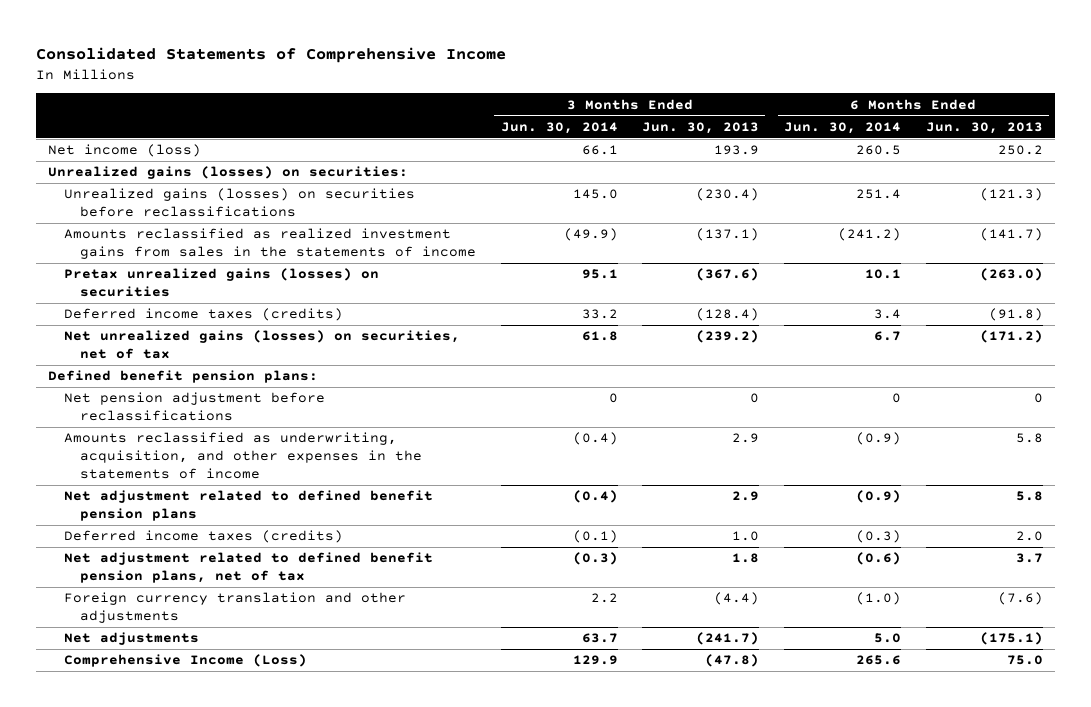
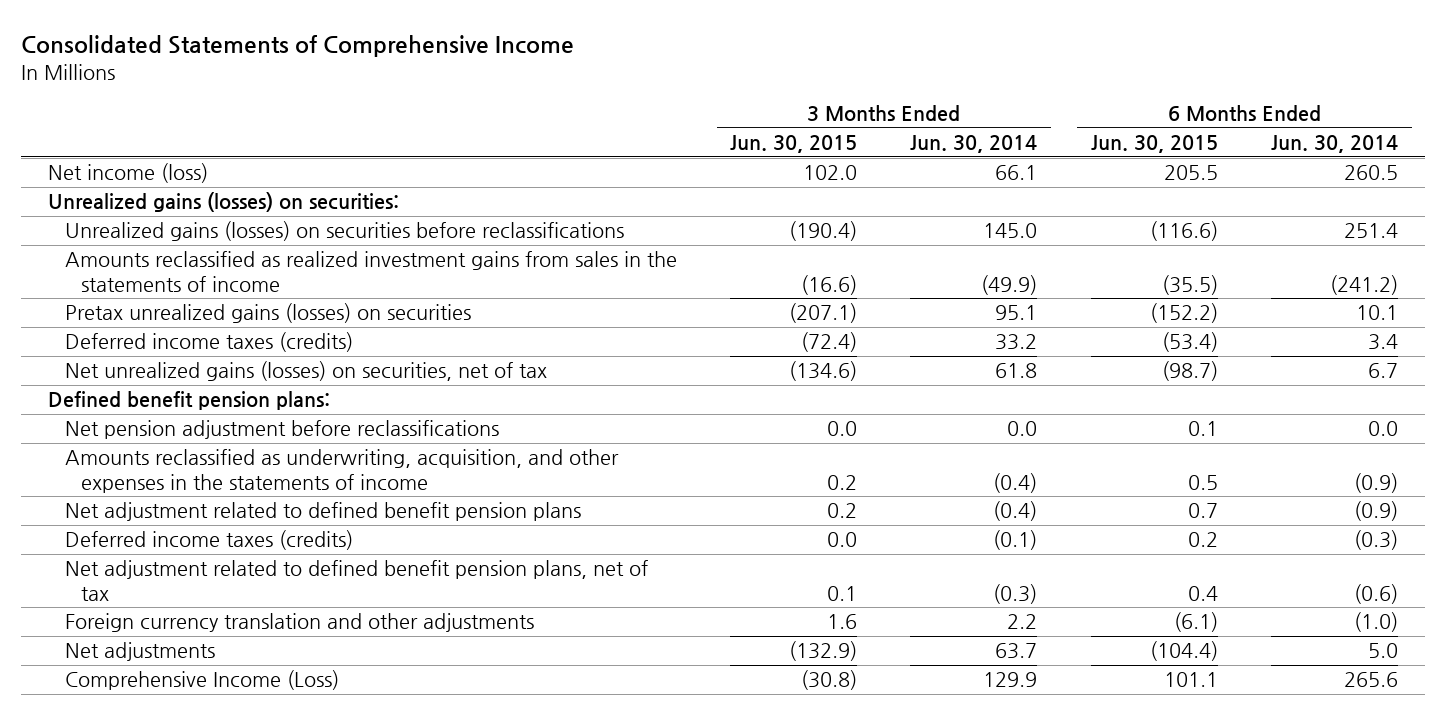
[642,121,760,134] Jun. 30, 2013 -> none
[925,121,1043,134] Jun. 30, 2013 -> none
none -> [729,135,857,154] Jun. 30, 2015
none -> [1090,135,1218,154] Jun. 30, 2015
[608,393,618,404] 0 -> [1007,421,1038,437] 0.0
[891,393,901,404] 0 -> [1368,421,1399,437] 0.0

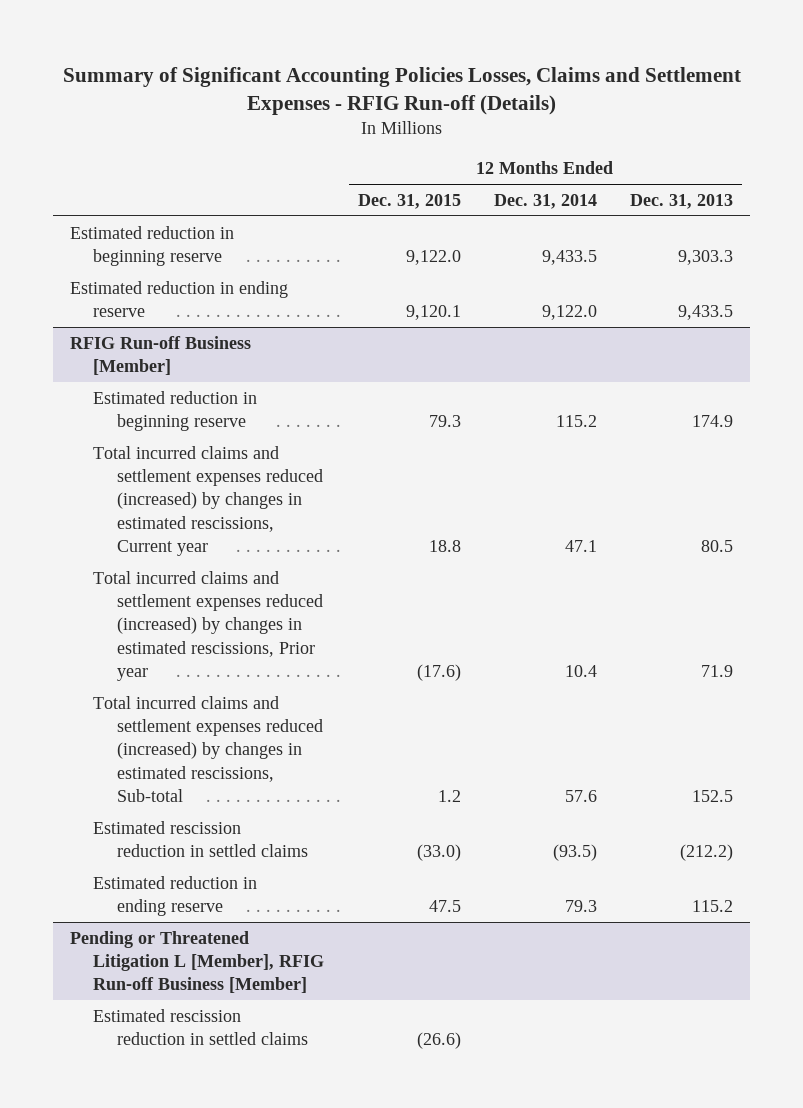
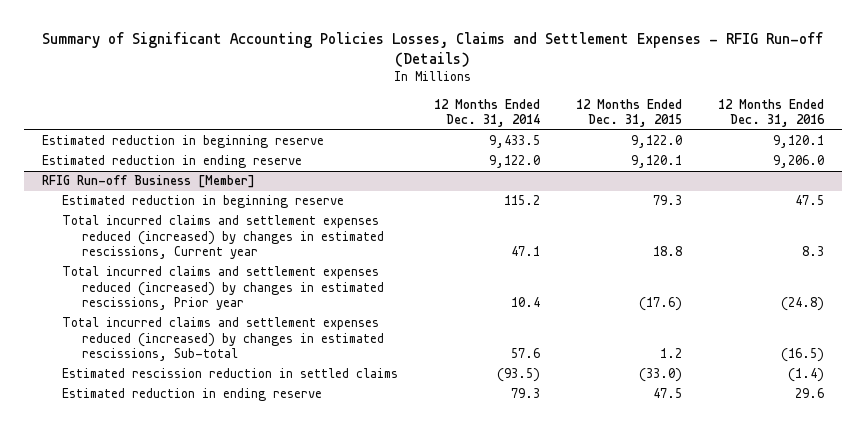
[630,193,734,209] Dec. 31, 2013 -> none
none -> [718,98,826,128] 12 Months Ended Dec. 31, 2016
[69,930,325,994] Pending or Threatened Litigation L [Member], RFIG Run-off Business [Member] -> none
[93,1008,308,1046] Estimated rescission reduction in settled claims -> none

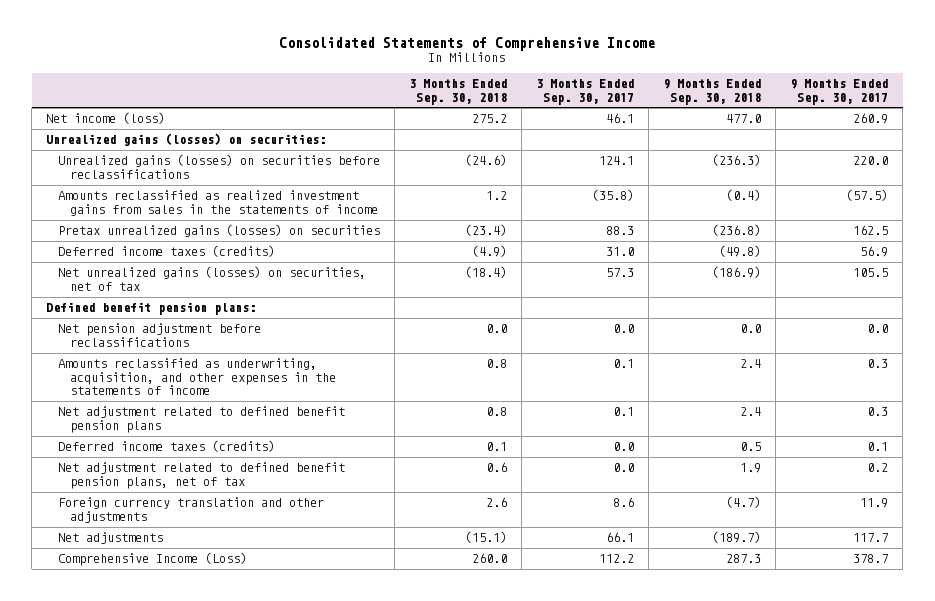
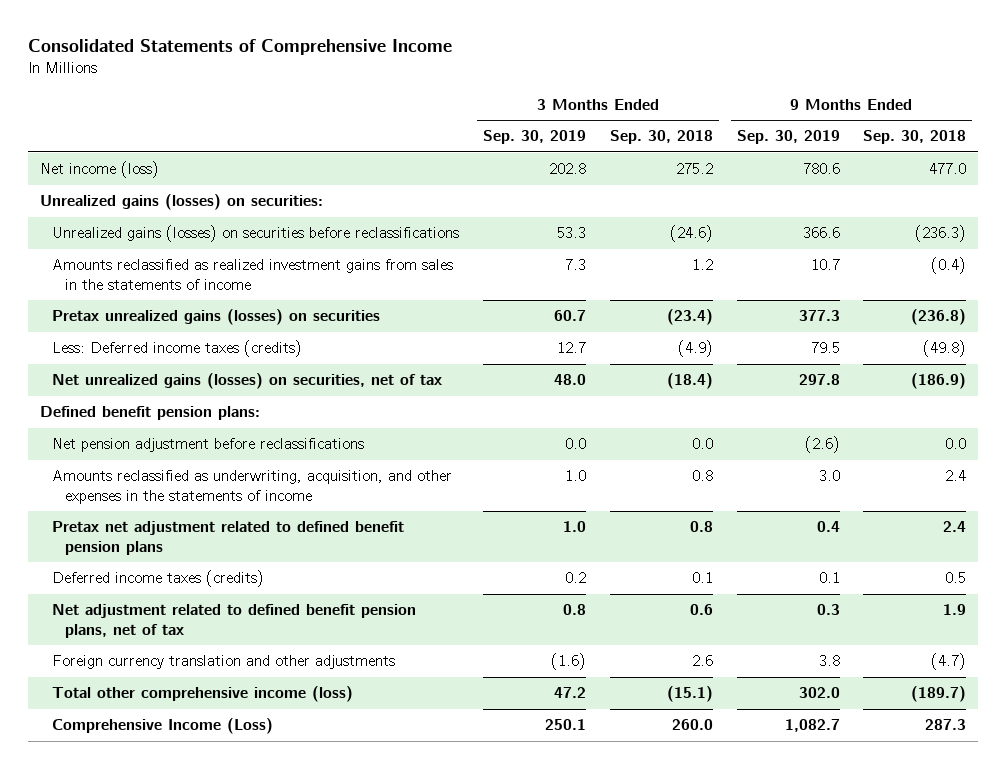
[536,79,635,105] 3 Months Ended Sep. 30, 2017 -> none
[790,79,889,105] 9 Months Ended Sep. 30, 2017 -> none
none -> [483,130,587,145] Sep. 30, 2019
none -> [736,130,840,145] Sep. 30, 2019
[58,245,276,258] Deferred income taxes (credits) -> [52,340,303,358] Less: Deferred income taxes (credits)
[58,406,346,433] Net adjustment related to defined benefit pension plans -> [52,521,405,555] Pretax net adjustment related to defined benefit pension plans
[58,532,164,545] Net adjustments -> [52,686,354,703] Total other comprehensive income (loss)

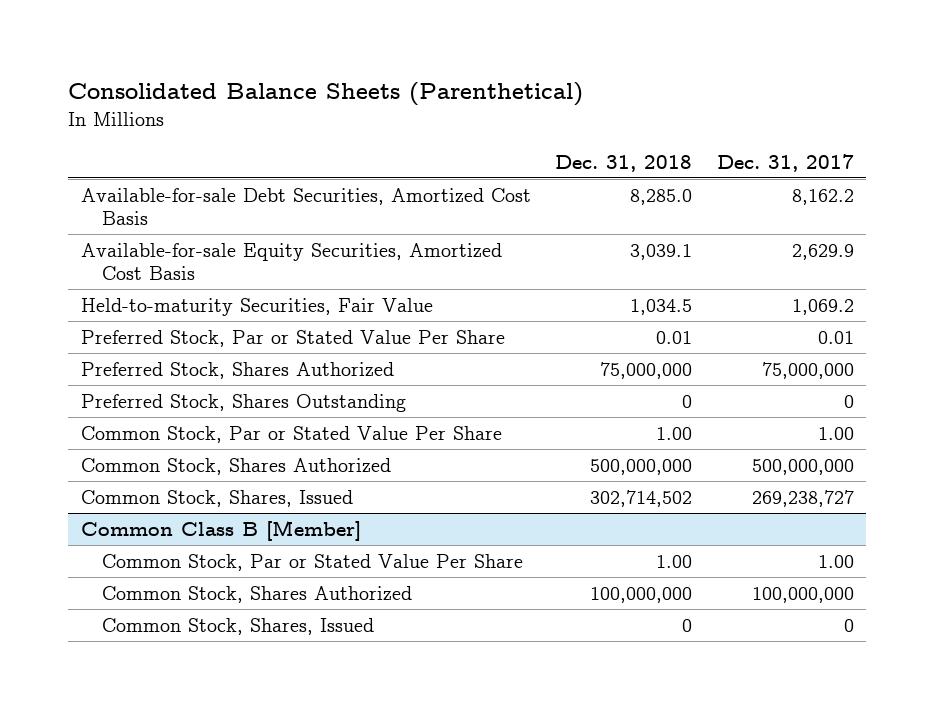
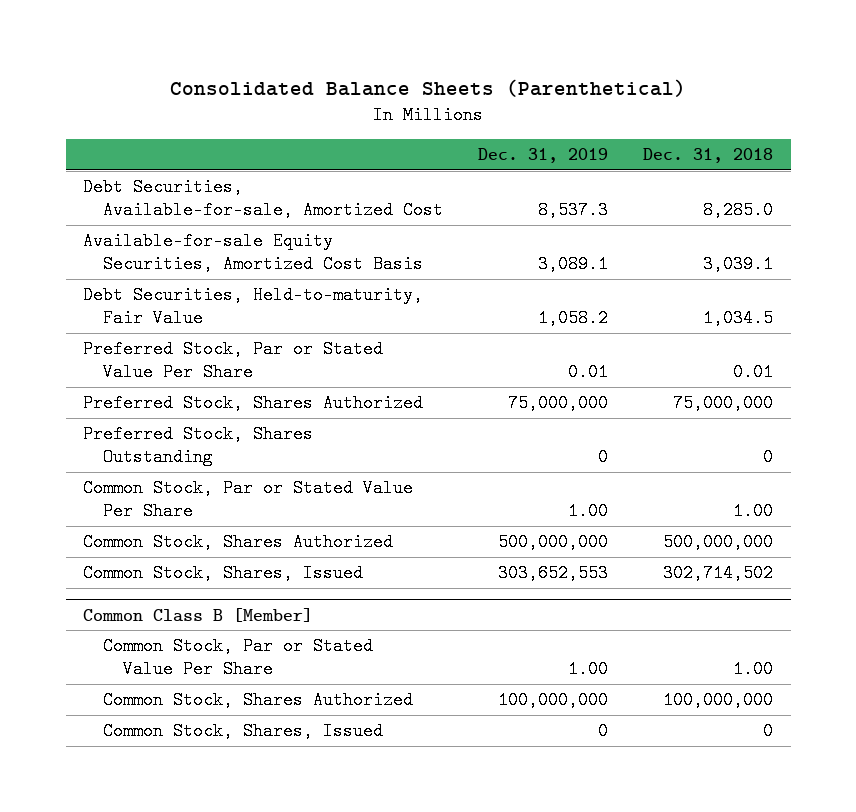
[716,154,854,173] Dec. 31, 2017 -> none
none -> [478,148,609,164] Dec. 31, 2019
[80,187,531,226] Available-for-sale Debt Securities, Amortized Cost Basis -> [83,178,443,219] Debt Securities, Available-for-sale, Amortized Cost
[80,297,433,316] Held-to-maturity Securities, Fair Value -> [83,286,424,327] Debt Securities, Held-to-maturity, Fair Value

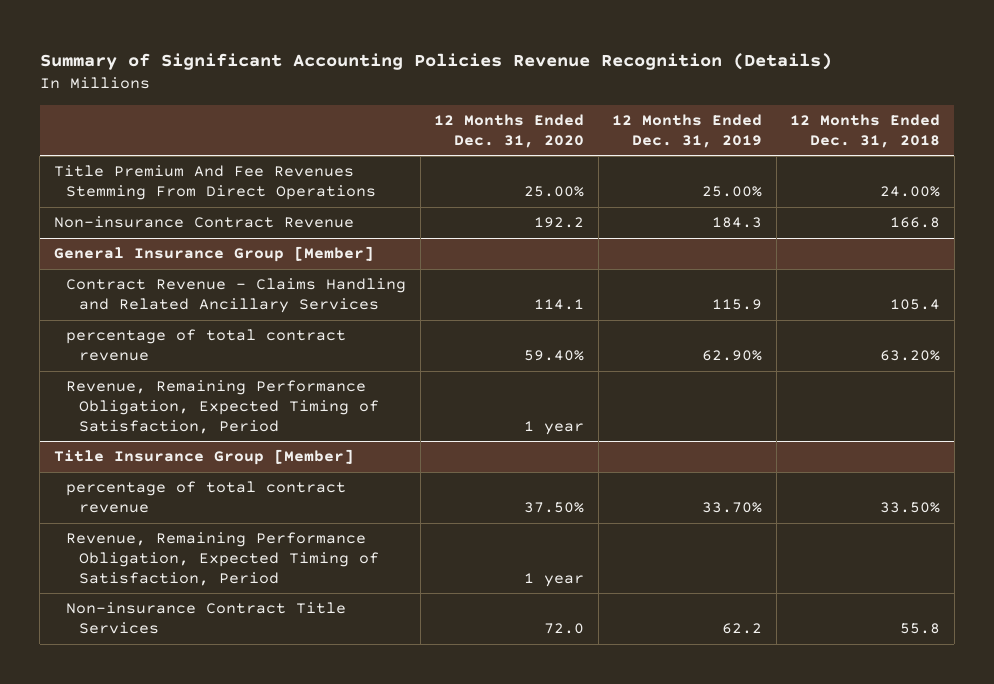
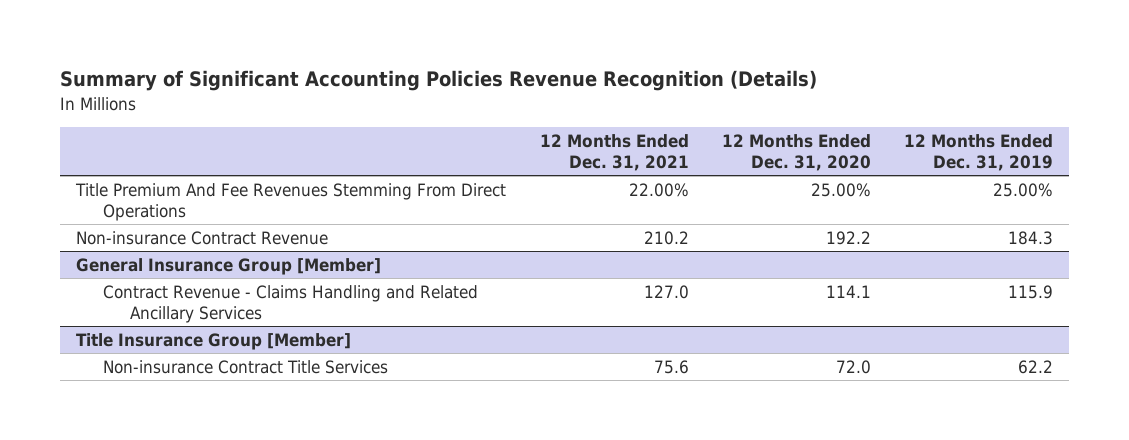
[790,113,941,148] 12 Months Ended Dec. 31, 2018 -> none
none -> [539,133,689,171] 12 Months Ended Dec. 31, 2021
[66,329,347,362] percentage of total contract revenue -> none
[66,380,379,434] Revenue, Remaining Performance Obligation, Expected Timing of Satisfaction, Period -> none
[66,481,347,514] percentage of total contract revenue -> none
[66,532,379,586] Revenue, Remaining Performance Obligation, Expected Timing of Satisfaction, Period -> none

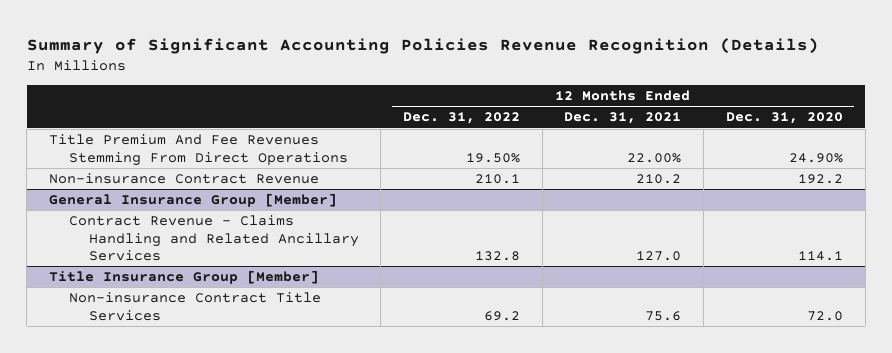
[903,133,1053,171] 12 Months Ended Dec. 31, 2019 -> none
none -> [403,112,521,125] Dec. 31, 2022
[810,182,871,197] 25.00% -> [788,152,843,163] 24.90%

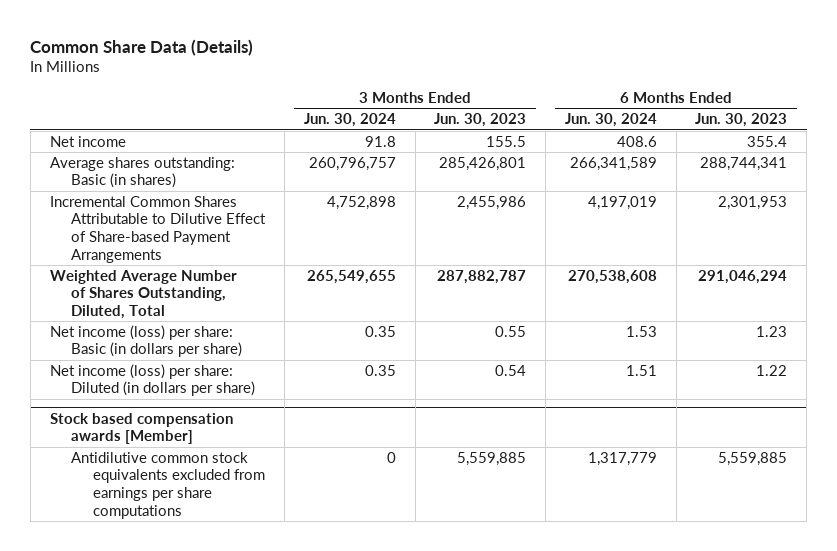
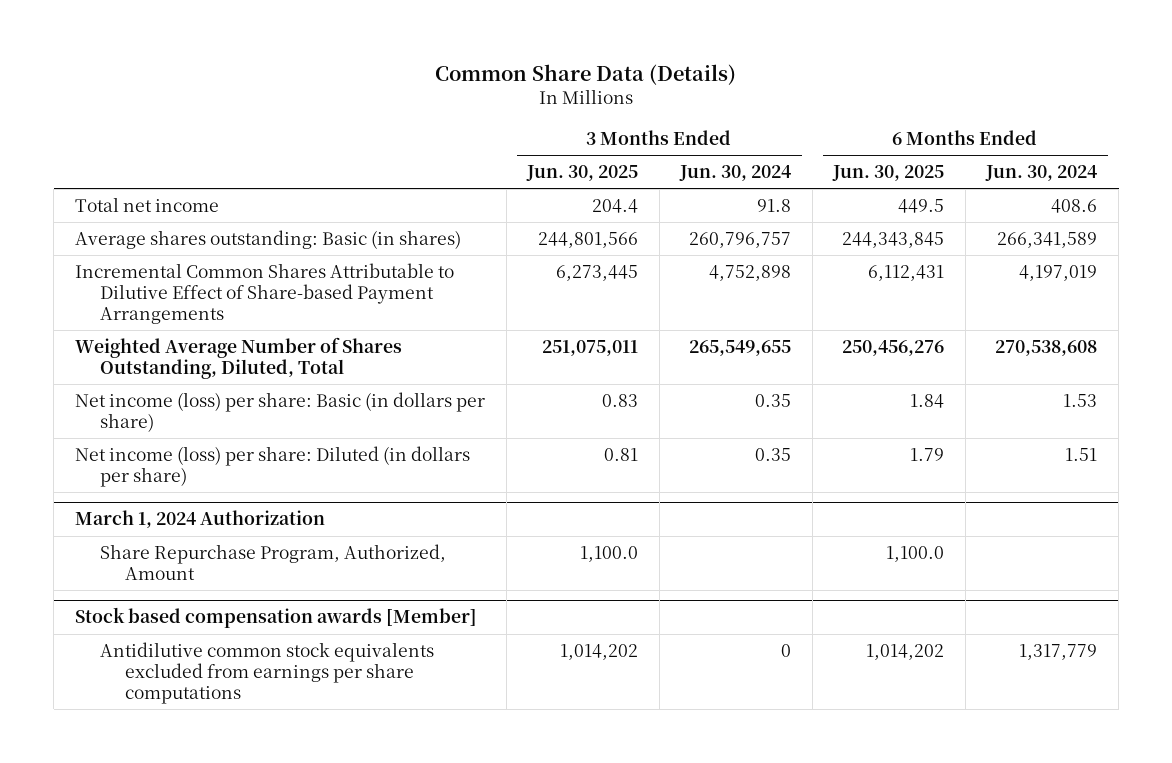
[434,113,527,128] Jun. 30, 2023 -> none
[695,113,788,128] Jun. 30, 2023 -> none
none -> [526,164,639,181] Jun. 30, 2025
none -> [832,164,945,181] Jun. 30, 2025
[49,135,126,147] Net income -> [75,196,220,212] Total net income
none -> [75,510,326,529] March 1, 2024 Authorization
none -> [99,543,446,580] Share Repurchase Program, Authorized, Amount

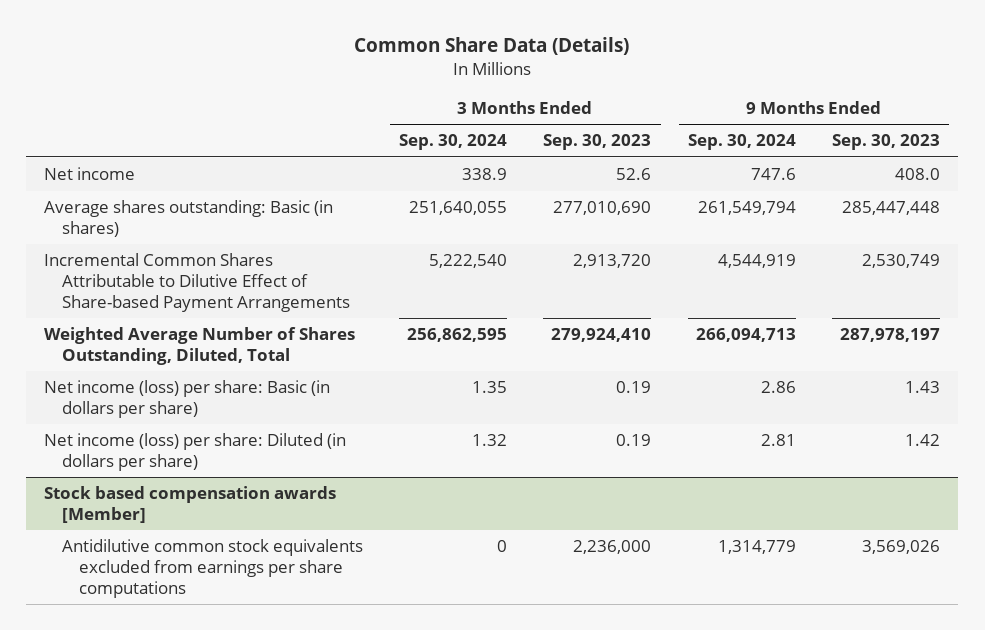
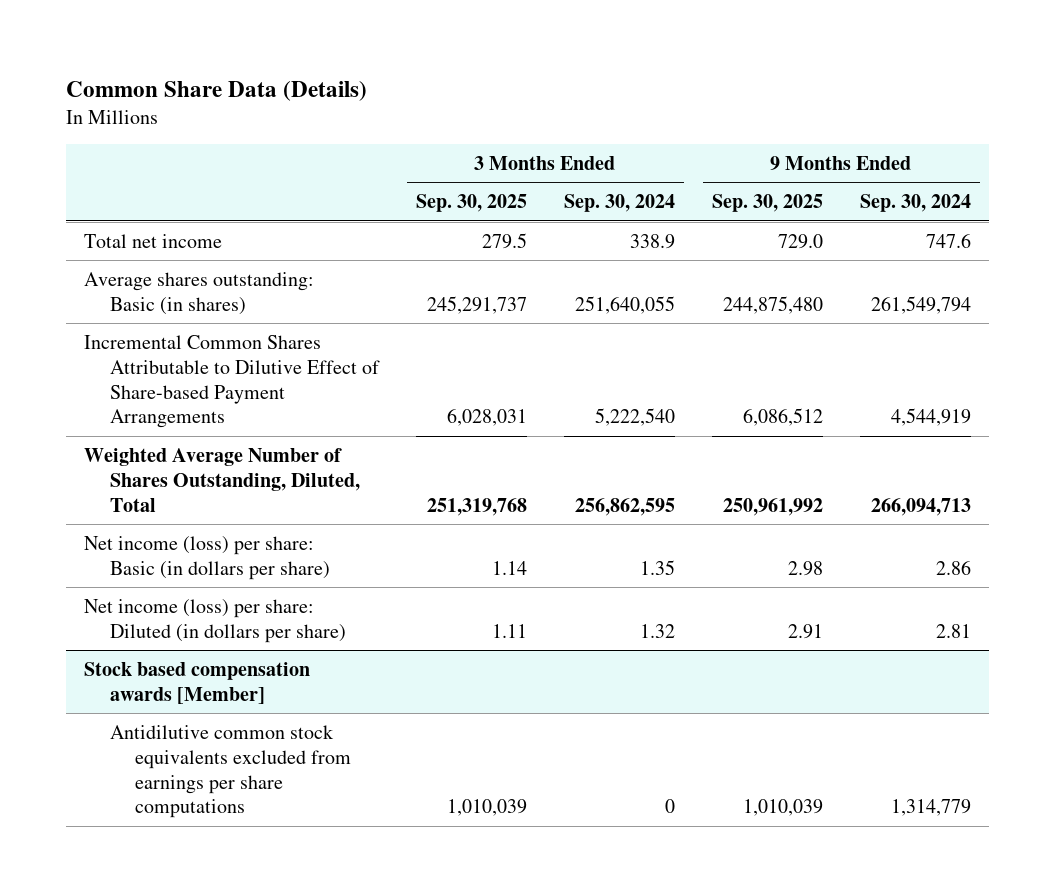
[543,134,652,151] Sep. 30, 2023 -> none
[832,134,941,151] Sep. 30, 2023 -> none
none -> [415,193,527,212] Sep. 30, 2025
none -> [711,193,823,212] Sep. 30, 2025
[44,167,136,181] Net income -> [84,233,223,248] Total net income

